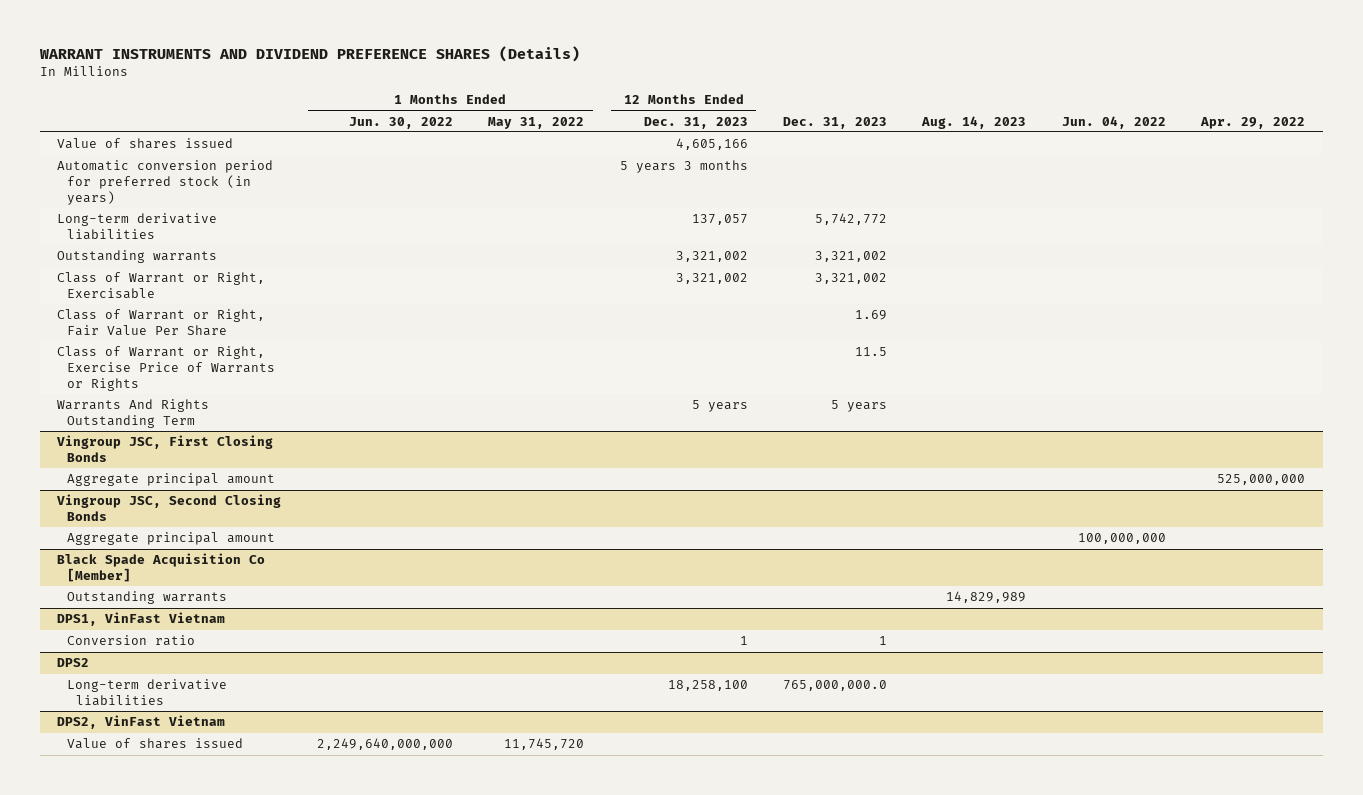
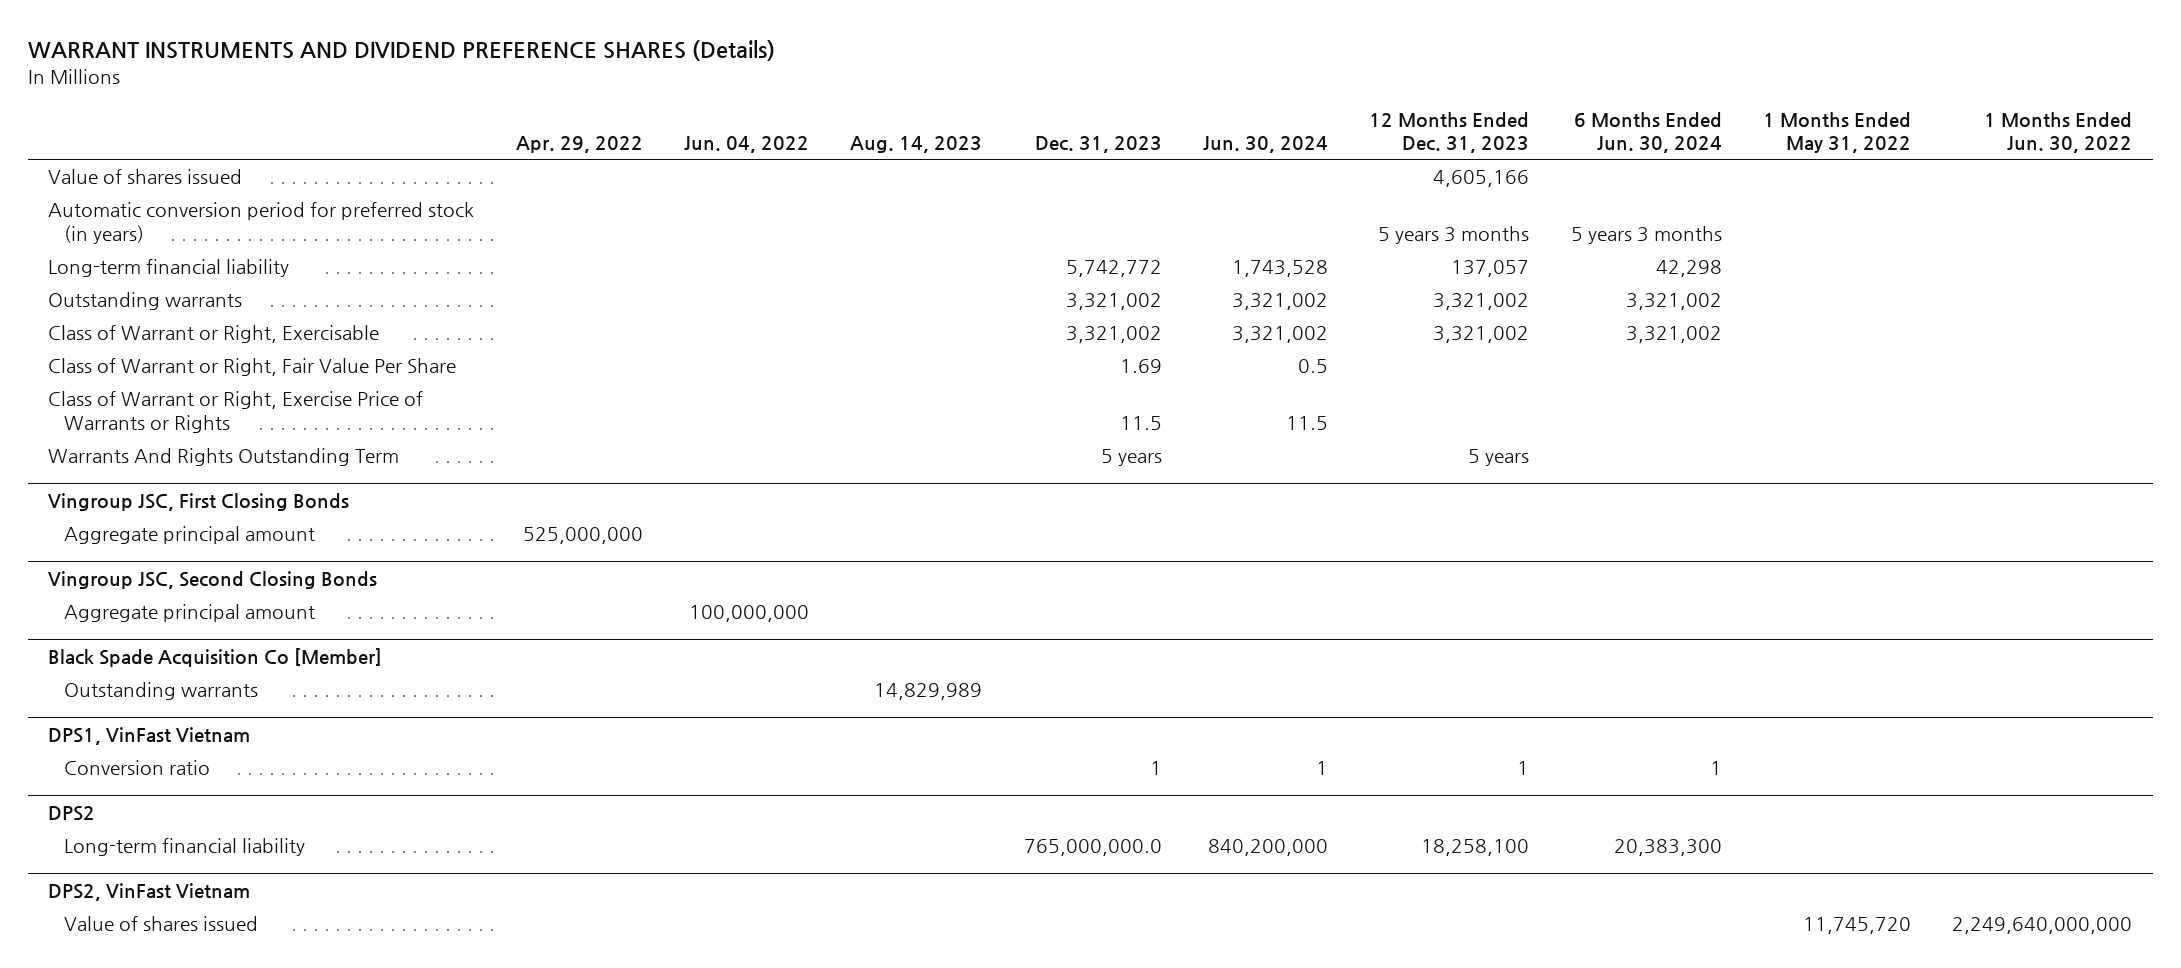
none -> [1202,136,1328,154] Jun. 30, 2024
none -> [1573,112,1722,154] 6 Months Ended Jun. 30, 2024
[57,213,218,241] Long-term derivative liabilities -> [48,259,290,278] Long-term financial liability
[66,679,227,707] Long-term derivative liabilities -> [63,838,305,857] Long-term financial liability

